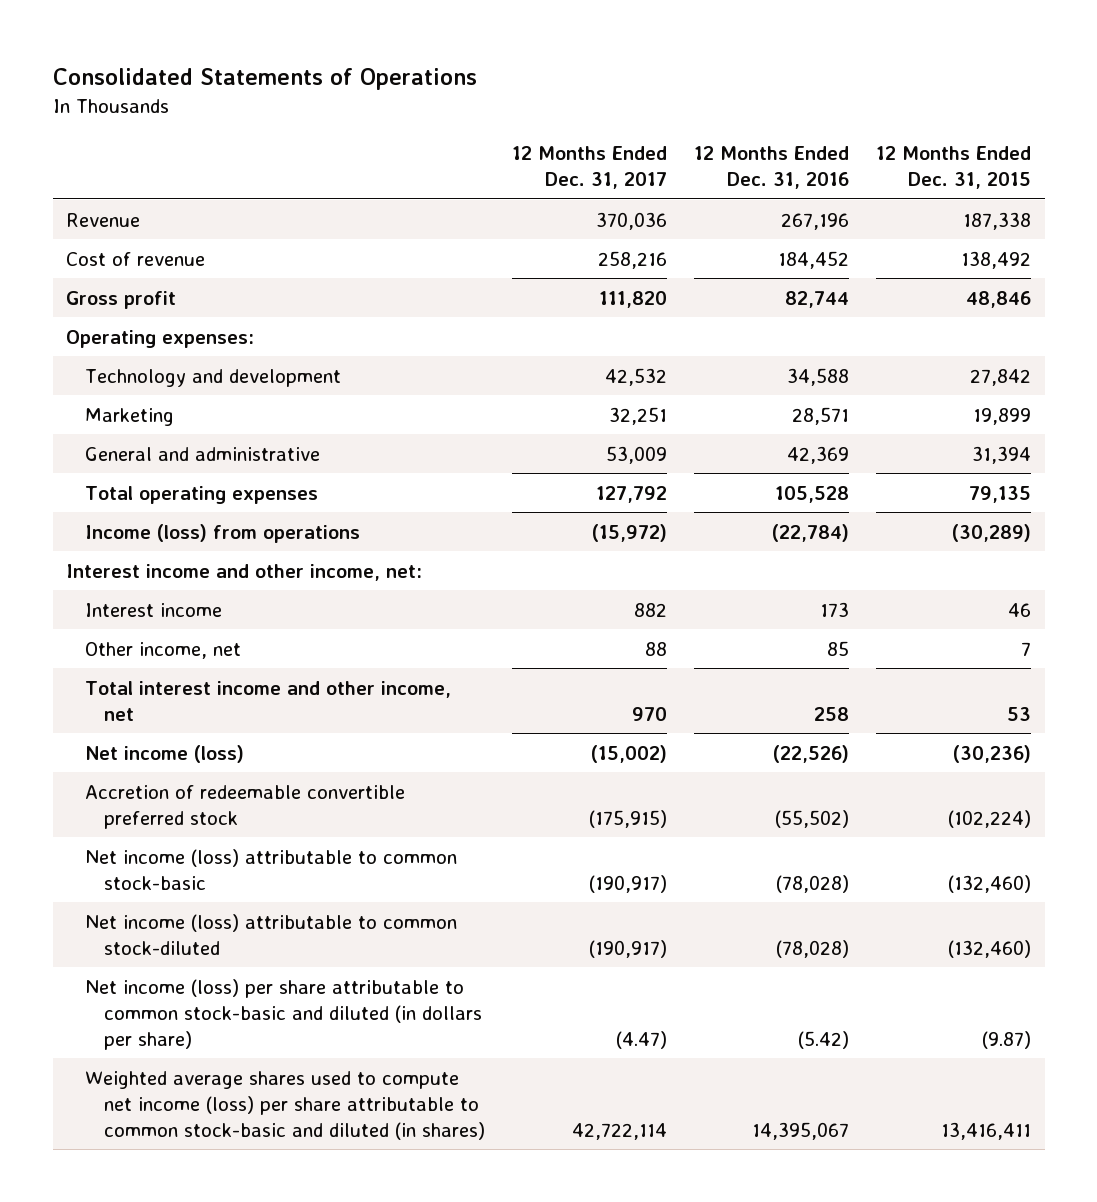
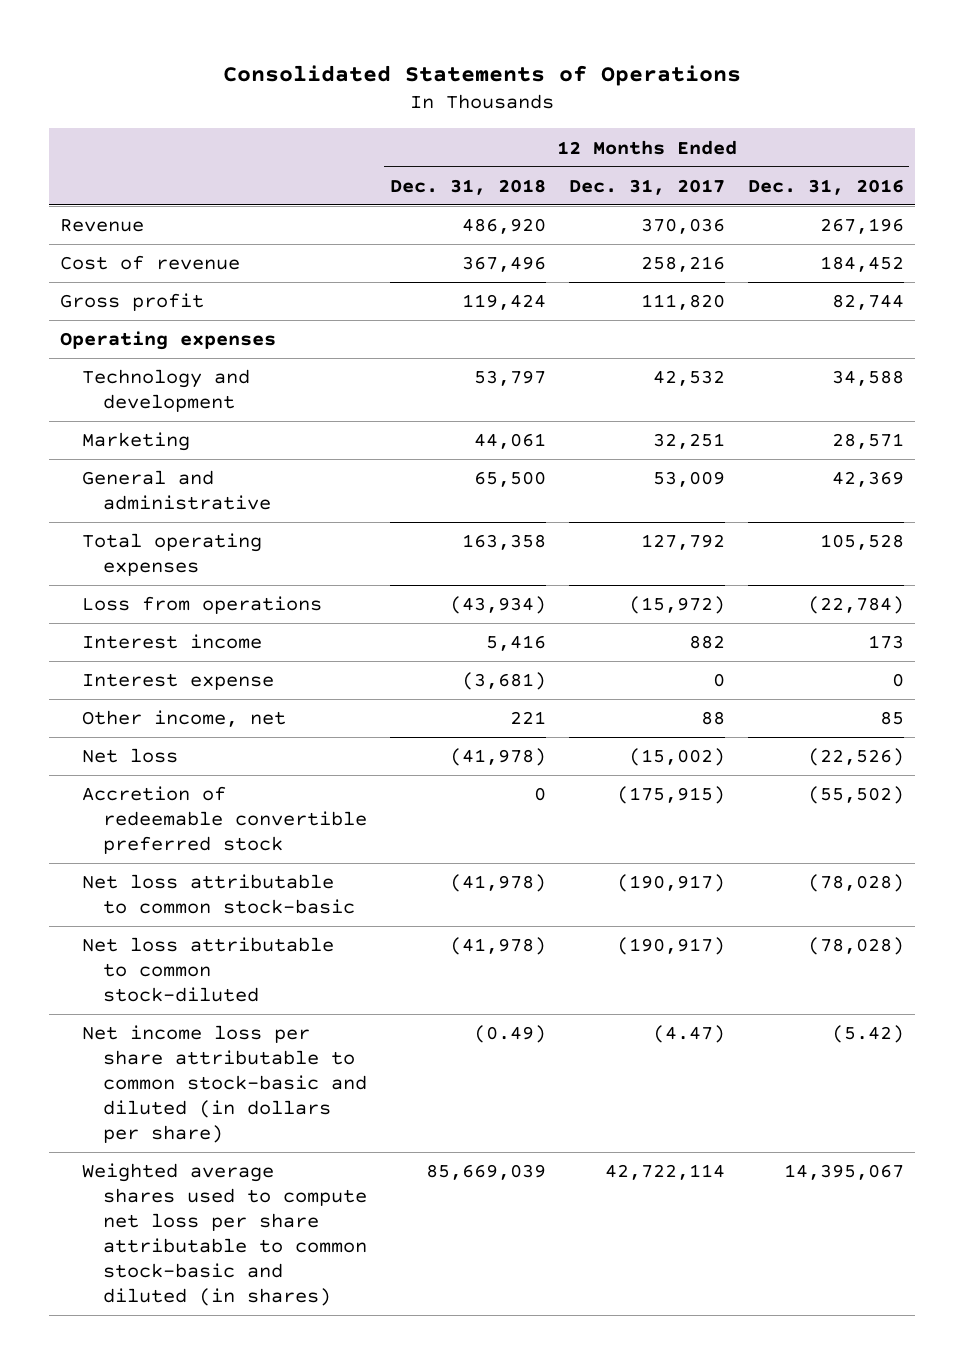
[876,145,1032,190] 12 Months Ended Dec. 31, 2015 -> none
none -> [389,178,546,195] Dec. 31, 2018
[66,329,255,348] Operating expenses: -> [60,331,277,351] Operating expenses
[66,563,423,581] Interest income and other income, net: -> none
[85,523,361,543] Income (loss) from operations -> [81,596,322,615] Loss from operations
none -> [81,673,274,691] Interest expense
[85,680,452,721] Total interest income and other income, net -> none
[85,744,245,763] Net income (loss) -> [81,748,178,764] Net loss
[85,848,458,890] Net income (loss) attributable to common stock-basic -> [81,874,356,915] Net loss attributable to common stock-basic
[85,913,458,955] Net income (loss) attributable to common stock-diluted -> [81,937,334,1003] Net loss attributable to common stock-diluted
[85,978,483,1050] Net income (loss) per share attributable to common stock-basic and diluted (in dollars per share) -> [81,1025,368,1144] Net income loss per share attributable to common stock-basic and diluted (in dollars per share)
[85,1070,486,1140] Weighted average shares used to compute net income (loss) per share attributable to common stock-basic and diluted (in shares) -> [81,1163,368,1307] Weighted average shares used to compute net loss per share attributable to common stock-basic and diluted (in shares)

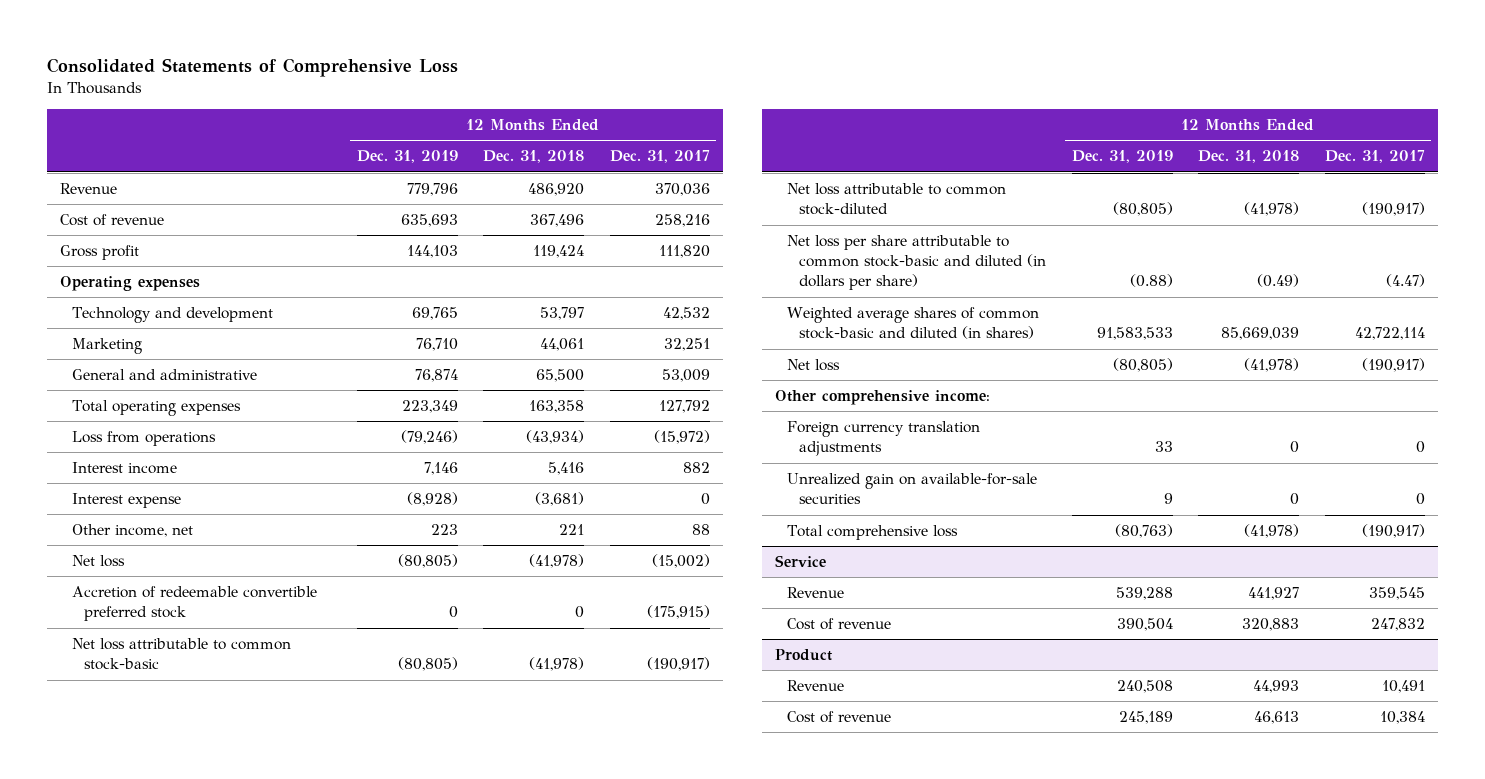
[222,64,741,86] Consolidated Statements of Operations -> [47,57,459,77] Consolidated Statements of Comprehensive Loss
[747,178,904,195] Dec. 31, 2016 -> none
none -> [356,150,458,164] Dec. 31, 2019
[81,1025,368,1144] Net income loss per share attributable to common stock-basic and diluted (in dollars per share) -> [787,235,1047,291] Net loss per share attributable to common stock-basic and diluted (in dollars per share)
[81,1163,368,1307] Weighted average shares used to compute net loss per share attributable to common stock-basic and diluted (in shares) -> [787,307,1040,340] Weighted average shares of common stock-basic and diluted (in shares)
none -> [787,359,841,372] Net loss
none -> [774,390,990,406] Other comprehensive income:
none -> [787,421,981,457] Foreign currency translation adjustments
none -> [787,473,1038,505] Unrealized gain on available-for-sale securities
none -> [787,525,959,541] Total comprehensive loss
none -> [774,555,826,568] Service
none -> [787,587,845,599] Revenue
none -> [787,618,892,631] Cost of revenue
none -> [774,649,832,662] Product
none -> [787,680,845,692] Revenue
none -> [787,711,892,724] Cost of revenue

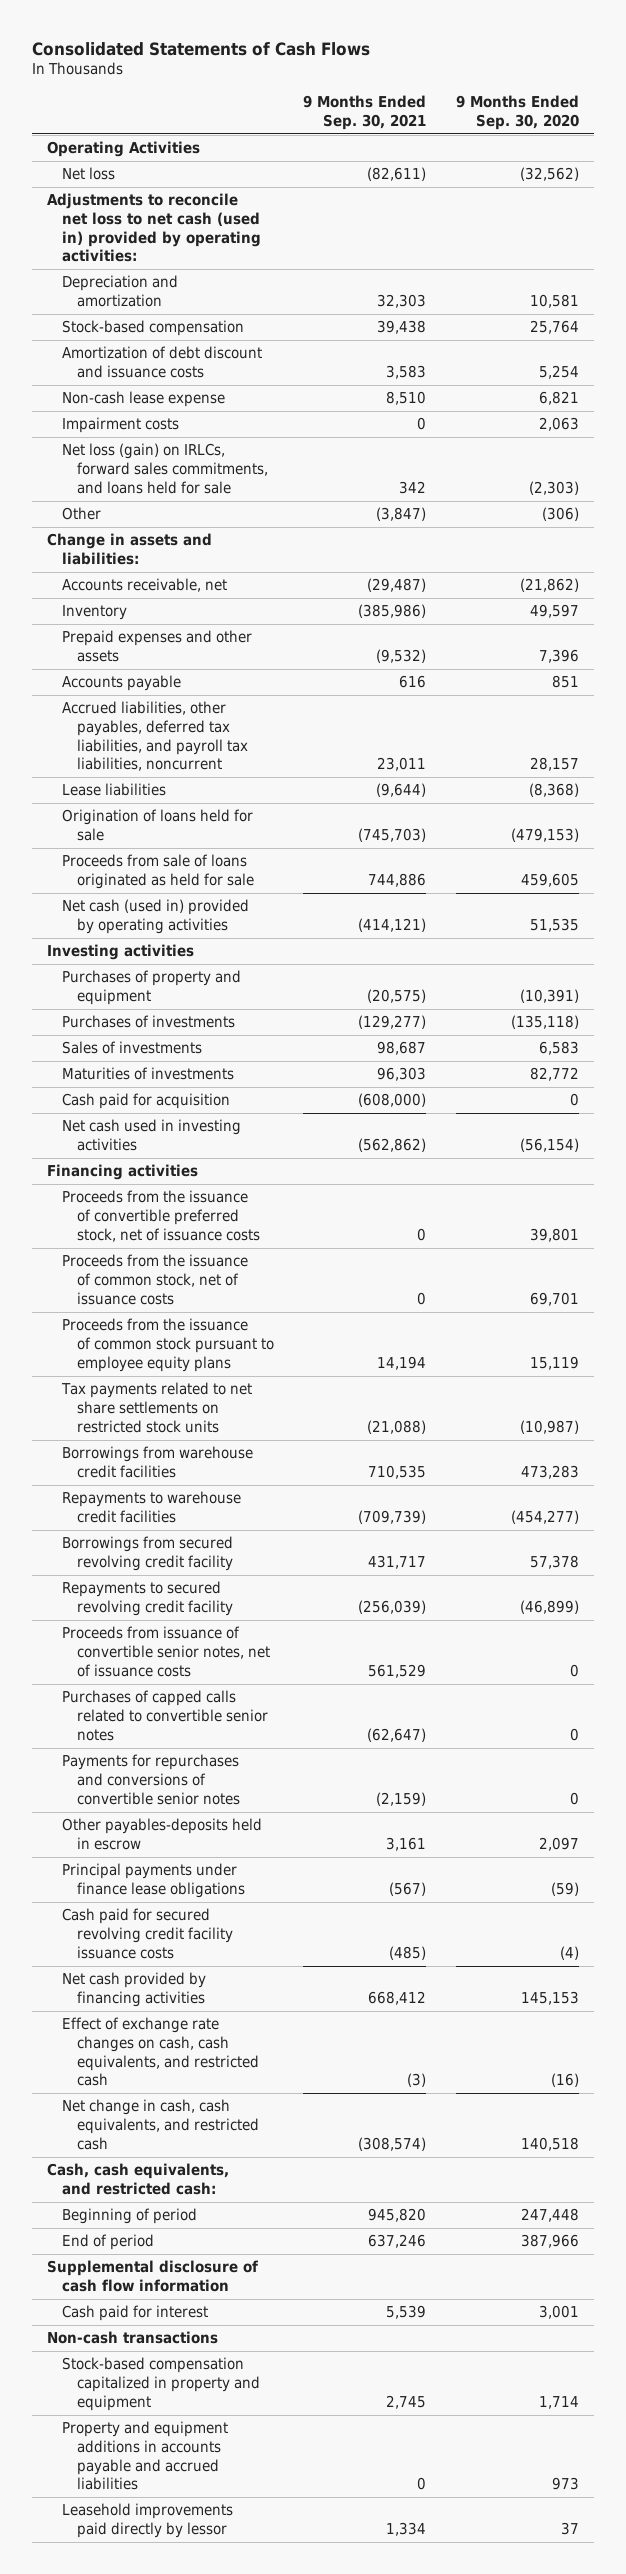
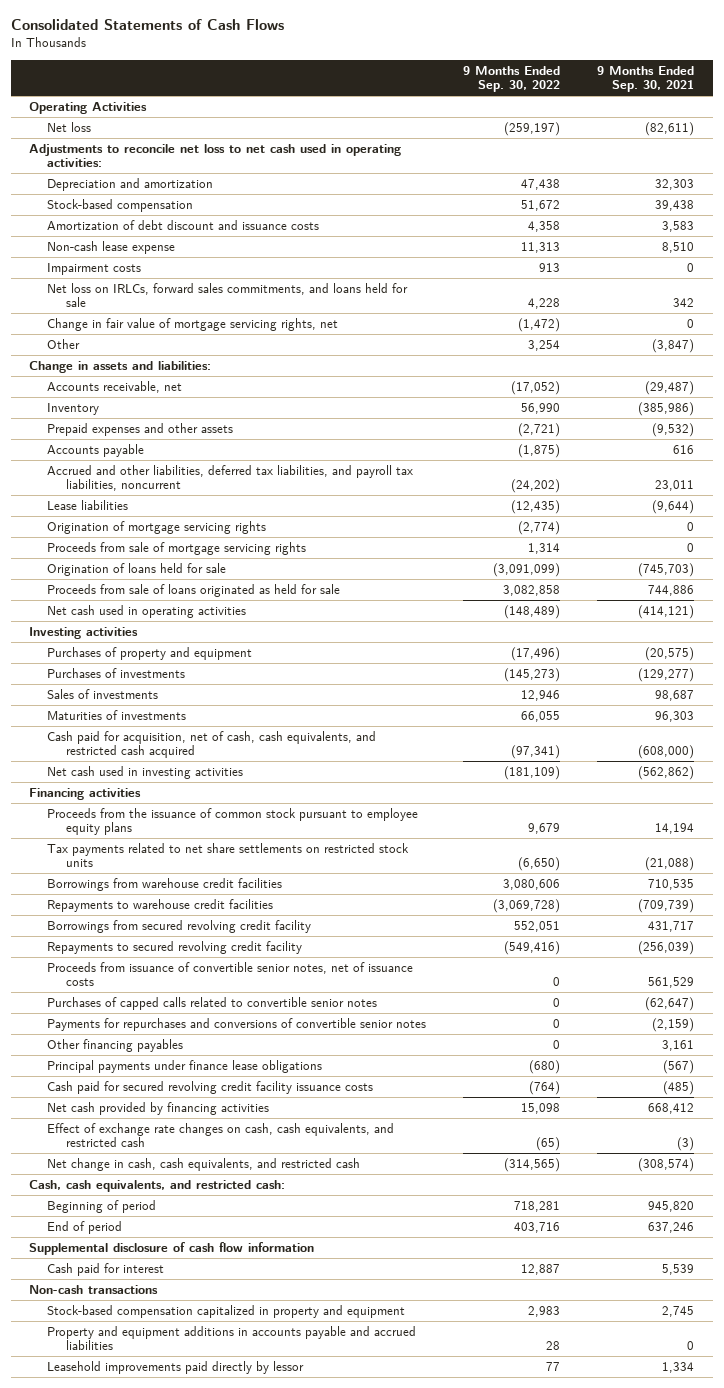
[456,95,580,130] 9 Months Ended Sep. 30, 2020 -> none
none -> [463,65,561,93] 9 Months Ended Sep. 30, 2022
[47,193,261,263] Adjustments to reconcile net loss to net cash (used in) provided by operating activities: -> [29,143,402,168] Adjustments to reconcile net loss to net cash used in operating activities:
[61,443,268,494] Net loss (gain) on IRLCs, forward sales commitments, and loans held for sale -> [47,282,409,308] Net loss on IRLCs, forward sales commitments, and loans held for sale
none -> [47,317,339,331] Change in fair value of mortgage servicing rights, net
[61,701,248,772] Accrued liabilities, other payables, deferred tax liabilities, and payroll tax liabilities, noncurrent -> [47,464,414,492] Accrued and other liabilities, deferred tax liabilities, and payroll tax liabilities, noncurrent
none -> [47,520,267,534] Origination of mortgage servicing rights
none -> [47,541,307,555] Proceeds from sale of mortgage servicing rights
[61,899,249,935] Net cash (used in) provided by operating activities -> [47,604,247,618] Net cash used in operating activities
[61,1093,230,1110] Cash paid for acquisition -> [47,730,377,759] Cash paid for acquisition, net of cash, cash equivalents, and restricted cash acquired
[61,1190,260,1242] Proceeds from the issuance of convertible preferred stock, net of issuance costs -> none
[61,1254,248,1305] Proceeds from the issuance of common stock, net of issuance costs -> none
[61,1818,262,1851] Other payables-deposits held in escrow -> [47,1038,184,1052] Other financing payables

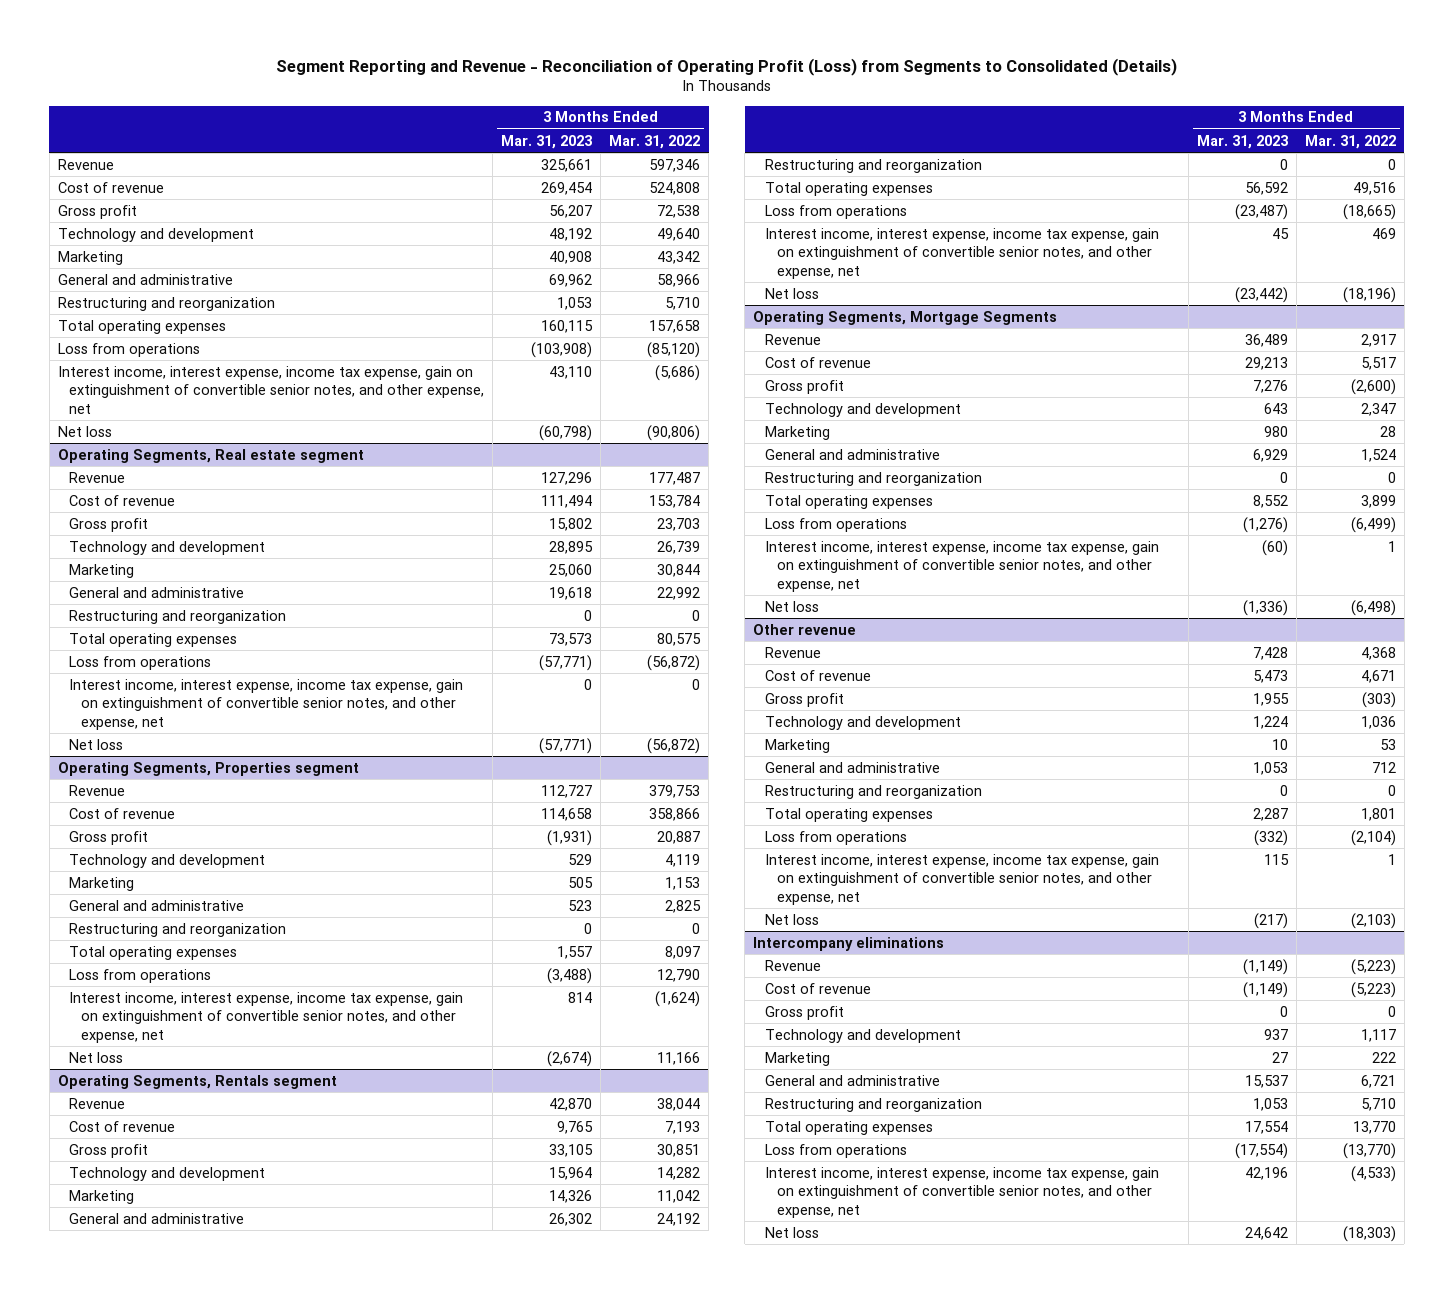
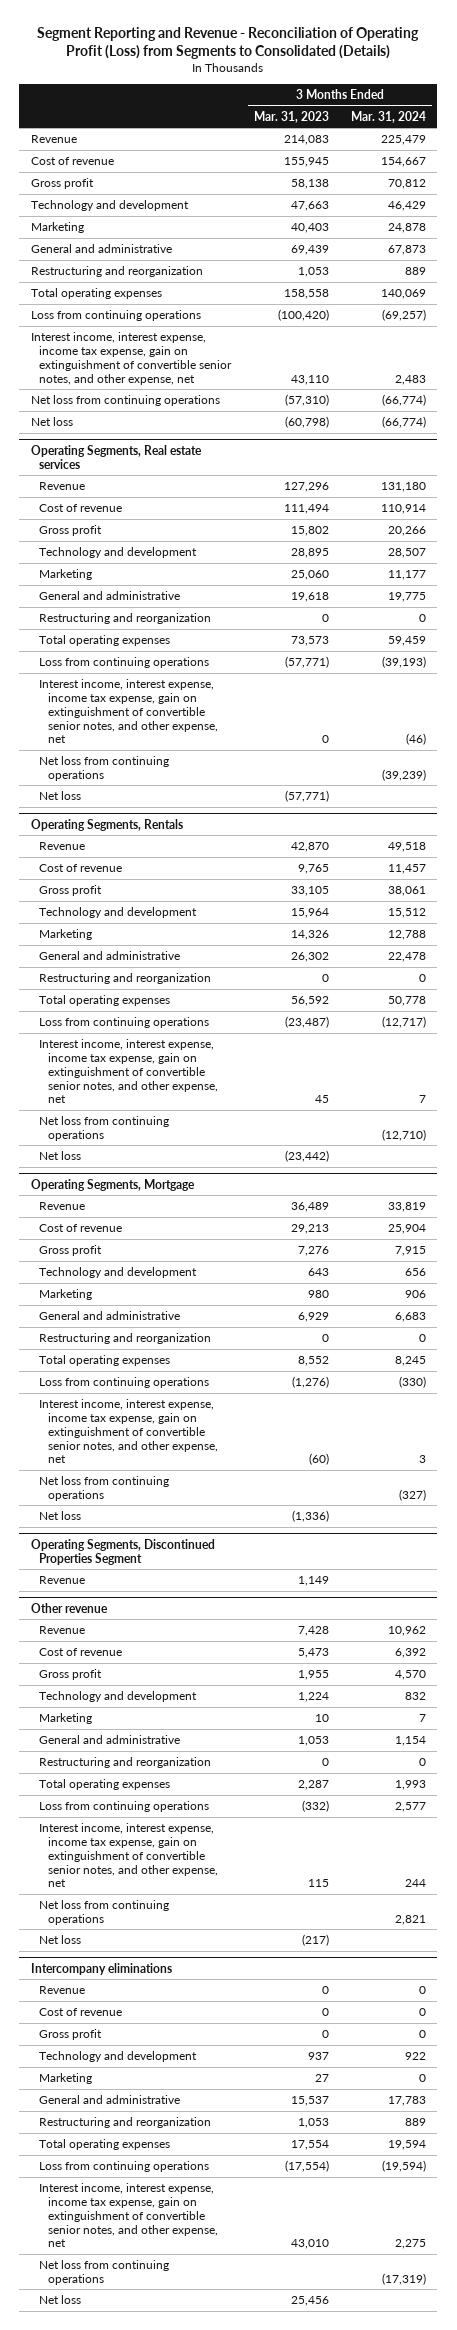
[609,134,701,149] Mar. 31, 2022 -> none
none -> [351,110,427,123] Mar. 31, 2024
[541,158,593,172] 325,661 -> [283,135,329,146] 214,083
[541,181,593,195] 269,454 -> [283,157,329,168] 155,945
[549,204,593,218] 56,207 -> [290,179,329,190] 58,138
[549,227,593,241] 48,192 -> [290,201,329,212] 47,663
[549,250,593,264] 40,908 -> [290,223,329,234] 40,403
[549,273,593,287] 69,962 -> [290,245,329,256] 69,439
[541,319,594,333] 160,115 -> [283,289,329,300] 158,558
[57,342,200,357] Loss from operations -> [30,310,201,322] Loss from continuing operations
[531,341,593,358] (103,908) -> [277,309,329,322] (100,420)
none -> [30,395,220,407] Net loss from continuing operations
[57,448,364,463] Operating Segments, Real estate segment -> [30,444,202,469] Operating Segments, Real estate services
[69,655,212,670] Loss from operations -> [39,657,210,669] Loss from continuing operations
none -> [39,756,170,781] Net loss from continuing operations
[57,761,359,776] Operating Segments, Properties segment -> none
[69,784,126,796] Revenue -> none
[69,807,176,819] Cost of revenue -> none
[69,830,149,845] Gross profit -> none
[69,853,266,868] Technology and development -> none
[69,876,135,891] Marketing -> none
[69,899,245,911] General and administrative -> none
[69,922,287,937] Restructuring and reorganization -> none
[69,945,238,960] Total operating expenses -> none
[69,968,212,983] Loss from operations -> none
[69,991,464,1043] Interest income, interest expense, income tax expense, gain on extinguishment of convertible senior notes, and other expense, net -> none
[69,1051,124,1063] Net loss -> none
[57,1074,337,1089] Operating Segments, Rentals segment -> [30,818,183,831] Operating Segments, Rentals
[764,204,907,219] Loss from operations -> [39,1017,210,1029] Loss from continuing operations
none -> [39,1116,170,1141] Net loss from continuing operations
[753,310,1058,325] Operating Segments, Mortgage Segments -> [30,1178,195,1191] Operating Segments, Mortgage
[764,517,907,532] Loss from operations -> [39,1377,210,1389] Loss from continuing operations
none -> [39,1476,170,1501] Net loss from continuing operations
none -> [30,1538,215,1565] Operating Segments, Discontinued Properties Segment
none -> [39,1576,86,1585] Revenue
[764,830,907,845] Loss from operations -> [39,1801,210,1813] Loss from continuing operations
none -> [39,1900,170,1925] Net loss from continuing operations
[1242,958,1288,975] (1,149) -> [321,1986,329,1995] 0
[1242,981,1288,998] (1,149) -> [321,2008,329,2017] 0
[764,1143,907,1158] Loss from operations -> [39,2161,210,2173] Loss from continuing operations
[1244,1166,1288,1180] 42,196 -> [290,2239,329,2250] 43,010
none -> [39,2260,170,2285] Net loss from continuing operations
[1244,1226,1288,1240] 24,642 -> [290,2296,329,2307] 25,456

